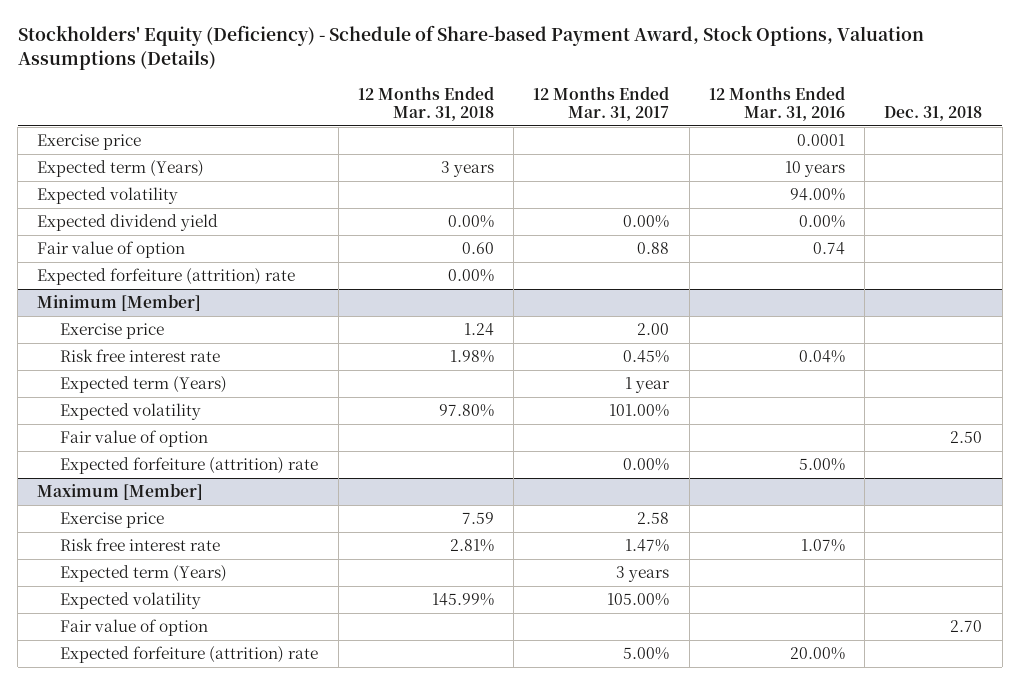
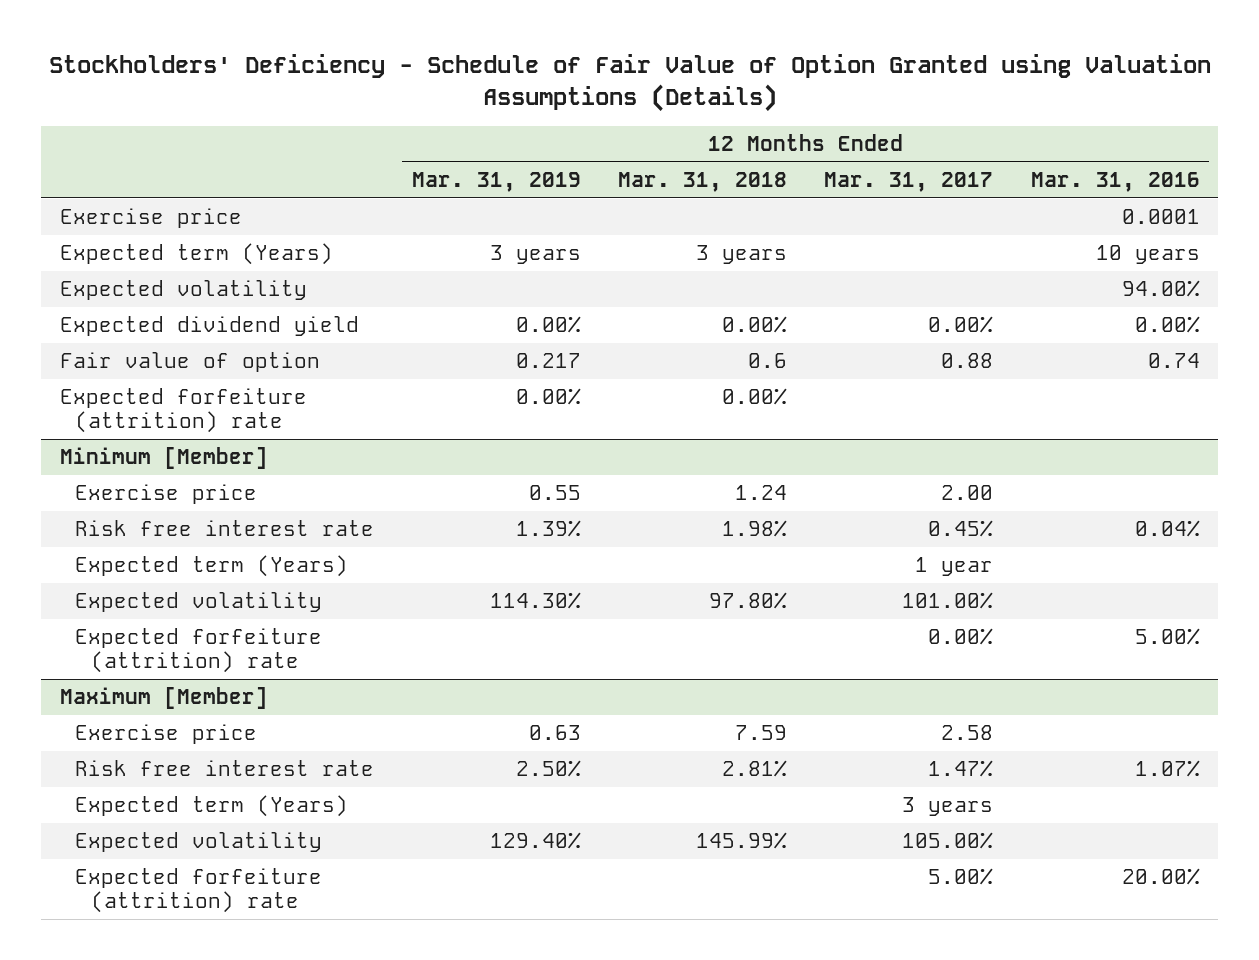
[17,25,924,71] Stockholders' Equity (Deficiency) - Schedule of Share-based Payment Award, Stock Options, Valuation Assumptions (Details) -> [48,54,1211,113] Stockholders' Deficiency - Schedule of Fair Value of Option Granted using Valuation Assumptions (Details)
[884,105,983,121] Dec. 31, 2018 -> none
none -> [411,172,581,193] Mar. 31, 2019
[461,242,494,255] 0.60 -> [747,353,787,369] 0.6
[60,430,209,448] Fair value of option -> none
[60,619,209,637] Fair value of option -> none

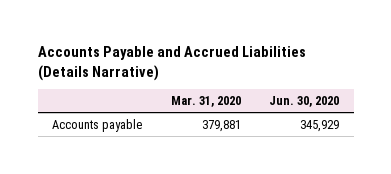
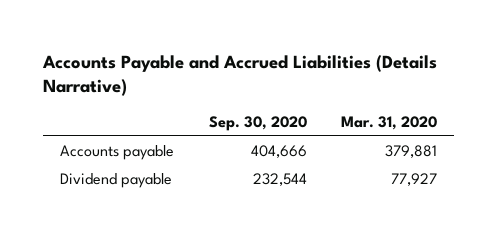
[269,96,340,108] Jun. 30, 2020 -> none
none -> [208,116,307,132] Sep. 30, 2020
none -> [60,173,173,189] Dividend payable

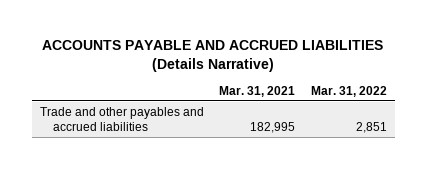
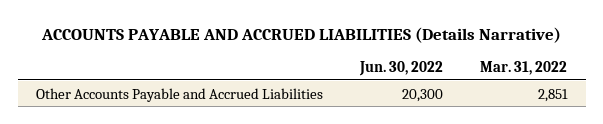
[219,86,296,98] Mar. 31, 2021 -> none
none -> [359,61,444,77] Jun. 30, 2022
[39,107,204,131] Trade and other payables and accrued liabilities -> [36,87,324,102] Other Accounts Payable and Accrued Liabilities

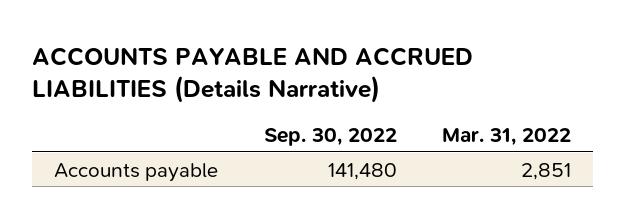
[359,61,444,77] Jun. 30, 2022 -> none
none -> [263,128,397,147] Sep. 30, 2022
[36,87,324,102] Other Accounts Payable and Accrued Liabilities -> [54,162,219,182] Accounts payable

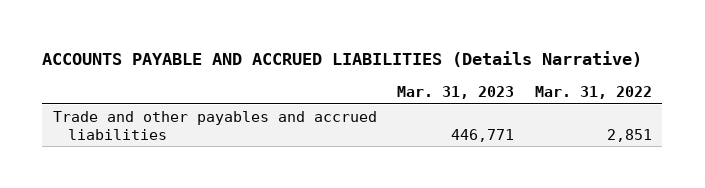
[263,128,397,147] Sep. 30, 2022 -> none
none -> [397,86,515,100] Mar. 31, 2023
[54,162,219,182] Accounts payable -> [52,111,377,140] Trade and other payables and accrued liabilities

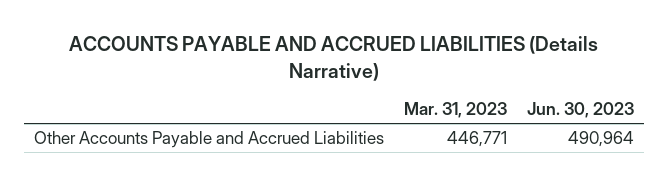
[535,86,653,100] Mar. 31, 2022 -> none
none -> [526,102,634,119] Jun. 30, 2023
[52,111,377,140] Trade and other payables and accrued liabilities -> [34,131,385,149] Other Accounts Payable and Accrued Liabilities

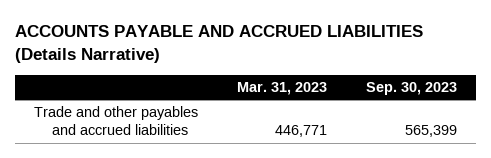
[526,102,634,119] Jun. 30, 2023 -> none
none -> [365,81,457,95] Sep. 30, 2023
[34,131,385,149] Other Accounts Payable and Accrued Liabilities -> [34,106,199,136] Trade and other payables and accrued liabilities

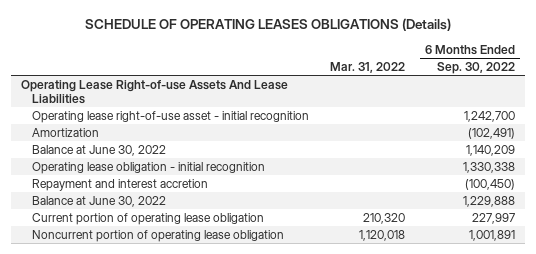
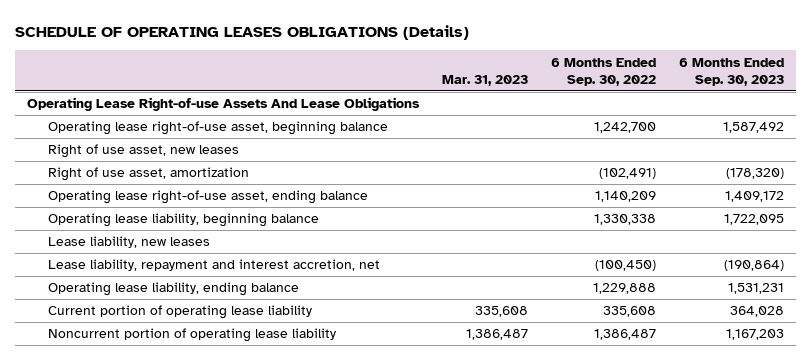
[329,62,405,74] Mar. 31, 2022 -> none
none -> [442,74,529,86] Mar. 31, 2023
none -> [679,57,785,86] 6 Months Ended Sep. 30, 2023
[21,79,289,104] Operating Lease Right-of-use Assets And Lease Liabilities -> [27,97,421,112] Operating Lease Right-of-use Assets And Lease Obligations
[32,110,310,123] Operating lease right-of-use asset - initial recognition -> [47,121,388,136] Operating lease right-of-use asset, beginning balance
none -> [47,144,239,159] Right of use asset, new leases
[32,127,100,137] Amortization -> [47,167,249,182] Right of use asset, amortization
[32,144,167,156] Balance at June 30, 2022 -> [47,190,368,205] Operating lease right-of-use asset, ending balance
[32,161,266,174] Operating lease obligation - initial recognition -> [47,213,319,228] Operating lease liability, beginning balance
none -> [47,236,210,249] Lease liability, new leases
[32,178,209,191] Repayment and interest accretion -> [47,259,380,272] Lease liability, repayment and interest accretion, net
[32,195,167,207] Balance at June 30, 2022 -> [47,282,299,297] Operating lease liability, ending balance
[32,212,265,225] Current portion of operating lease obligation -> [47,305,312,320] Current portion of operating lease liability
[471,212,515,224] 227,997 -> [603,306,657,318] 335,608
[32,229,285,242] Noncurrent portion of operating lease obligation -> [47,328,336,343] Noncurrent portion of operating lease liability
[468,229,515,241] 1,001,891 -> [594,329,657,341] 1,386,487

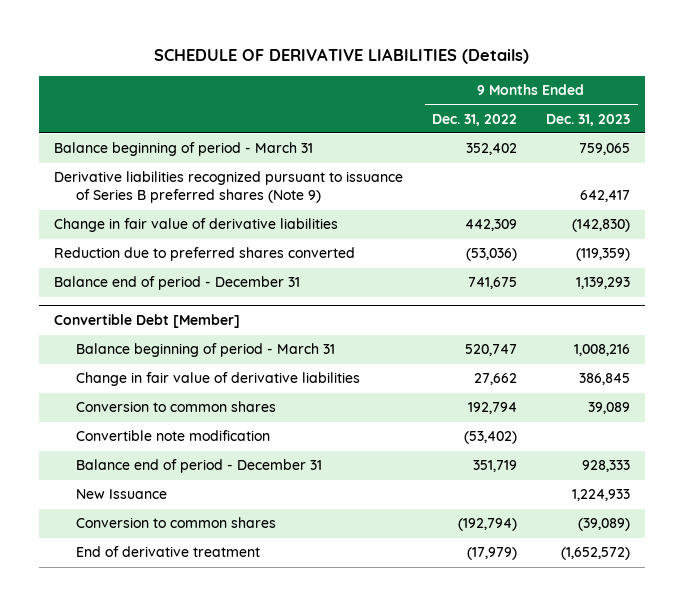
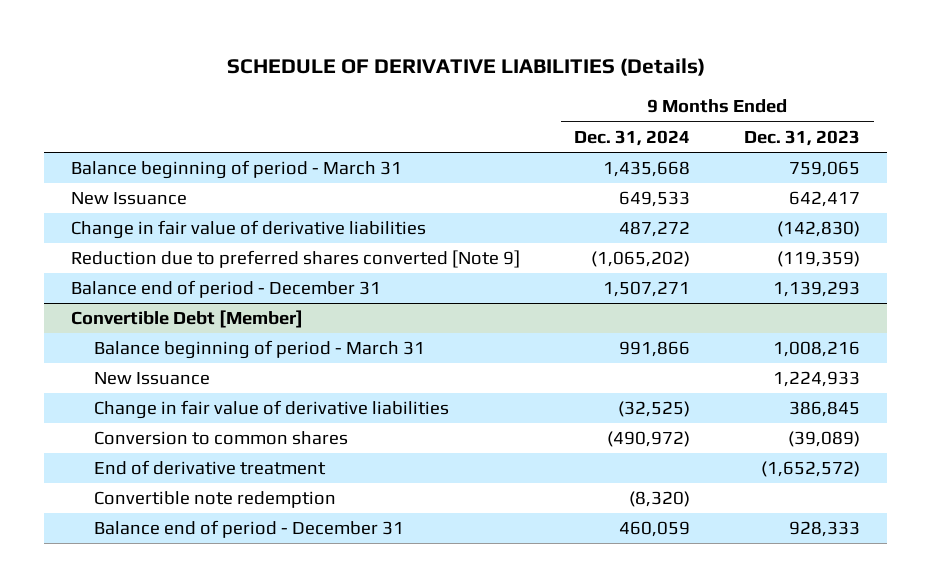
[432,113,518,126] Dec. 31, 2022 -> none
none -> [574,129,691,146] Dec. 31, 2024
[53,171,403,204] Derivative liabilities recognized pursuant to issuance of Series B preferred shares (Note 9) -> [71,192,188,206] New Issuance
[53,247,355,262] Reduction due to preferred shares converted -> [71,250,521,269] Reduction due to preferred shares converted [Note 9]
[75,401,276,413] Conversion to common shares -> none
[75,430,270,442] Convertible note modification -> none
[75,372,360,387] Change in fair value of derivative liabilities -> [94,400,450,420] Change in fair value of derivative liabilities
none -> [94,491,337,509] Convertible note redemption
[75,459,322,474] Balance end of period - December 31 -> [94,520,405,539] Balance end of period - December 31

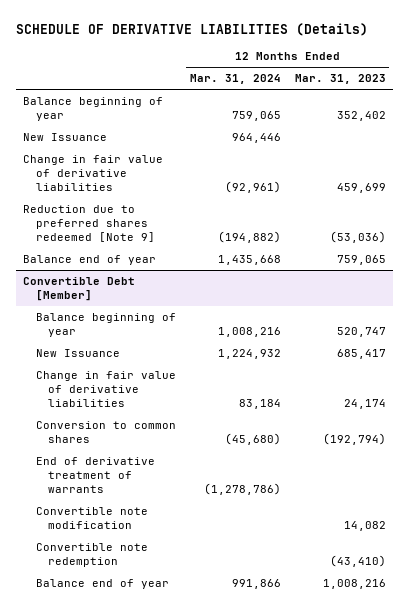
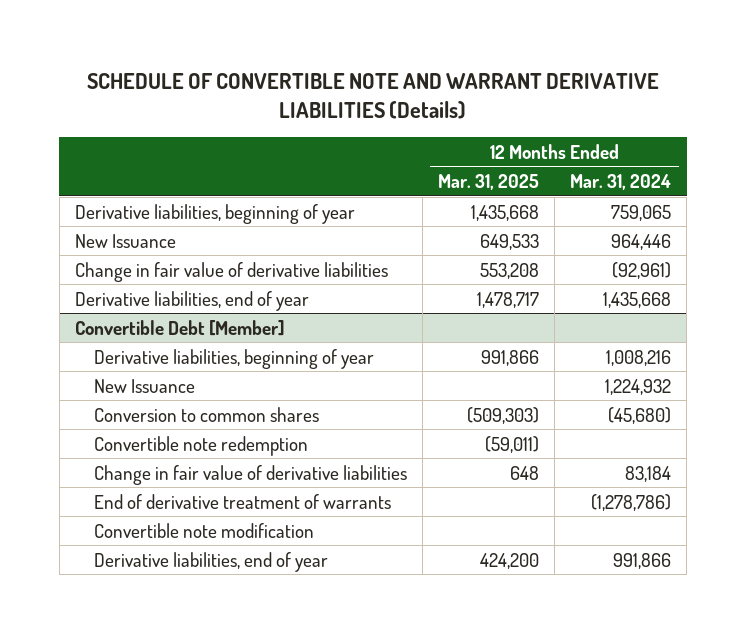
[16,22,369,36] SCHEDULE OF DERIVATIVE LIABILITIES (Details) -> [87,72,660,120] SCHEDULE OF CONVERTIBLE NOTE AND WARRANT DERIVATIVE LIABILITIES (Details)
[294,74,386,85] Mar. 31, 2023 -> none
none -> [438,174,540,191] Mar. 31, 2025
[23,97,164,122] Balance beginning of year -> [74,203,355,224] Derivative liabilities, beginning of year
[23,205,155,243] Reduction due to preferred shares redeemed [Note 9] -> none
[23,255,157,266] Balance end of year -> [74,290,309,311] Derivative liabilities, end of year
[35,313,176,338] Balance beginning of year -> [94,348,375,369] Derivative liabilities, beginning of year
[35,543,148,568] Convertible note redemption -> [94,435,309,456] Convertible note redemption
[35,371,176,408] Change in fair value of derivative liabilities -> [94,464,408,485] Change in fair value of derivative liabilities
[35,579,169,590] Balance end of year -> [94,551,329,572] Derivative liabilities, end of year

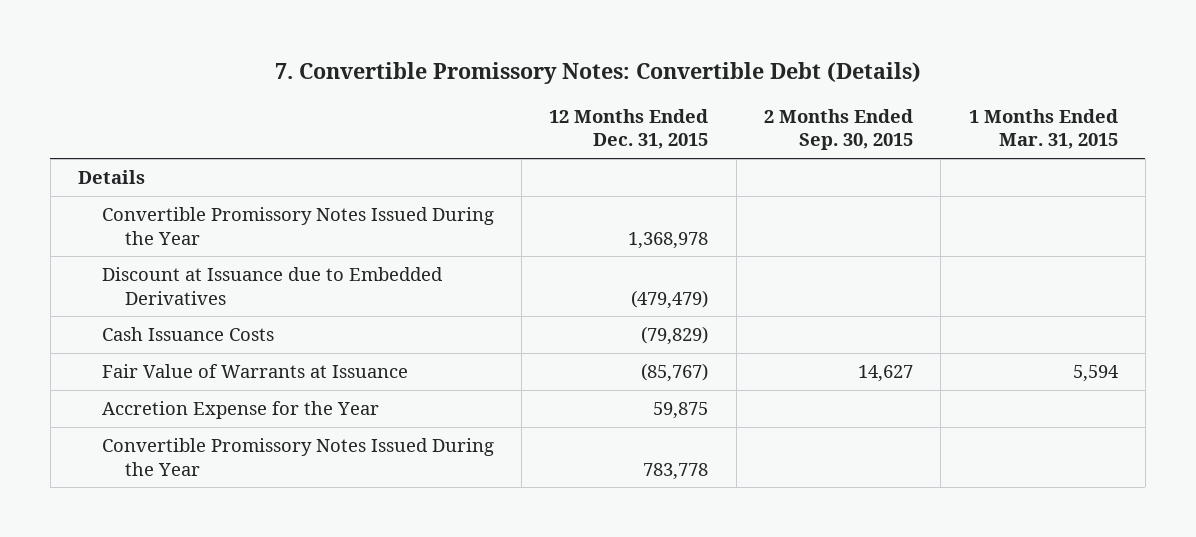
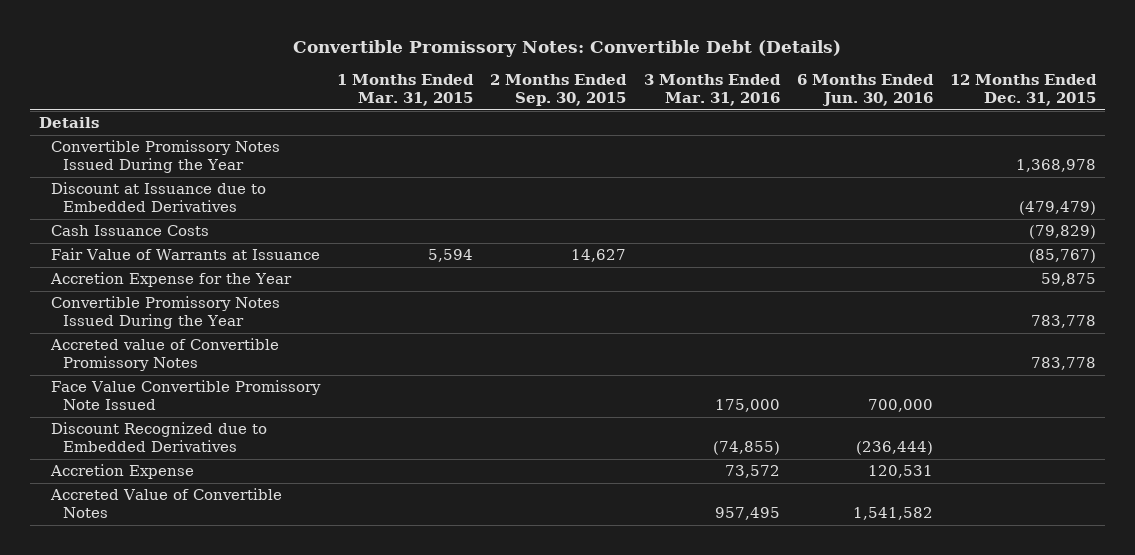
[274,62,921,85] 7. Convertible Promissory Notes: Convertible Debt (Details) -> [293,40,842,58] Convertible Promissory Notes: Convertible Debt (Details)
none -> [643,74,781,106] 3 Months Ended Mar. 31, 2016
none -> [796,74,934,106] 6 Months Ended Jun. 30, 2016
none -> [50,338,280,372] Accreted value of Convertible Promissory Notes
none -> [51,380,322,411] Face Value Convertible Promissory Note Issued
none -> [51,422,268,453] Discount Recognized due to Embedded Derivatives
none -> [50,464,195,480] Accretion Expense
none -> [50,488,283,519] Accreted Value of Convertible Notes

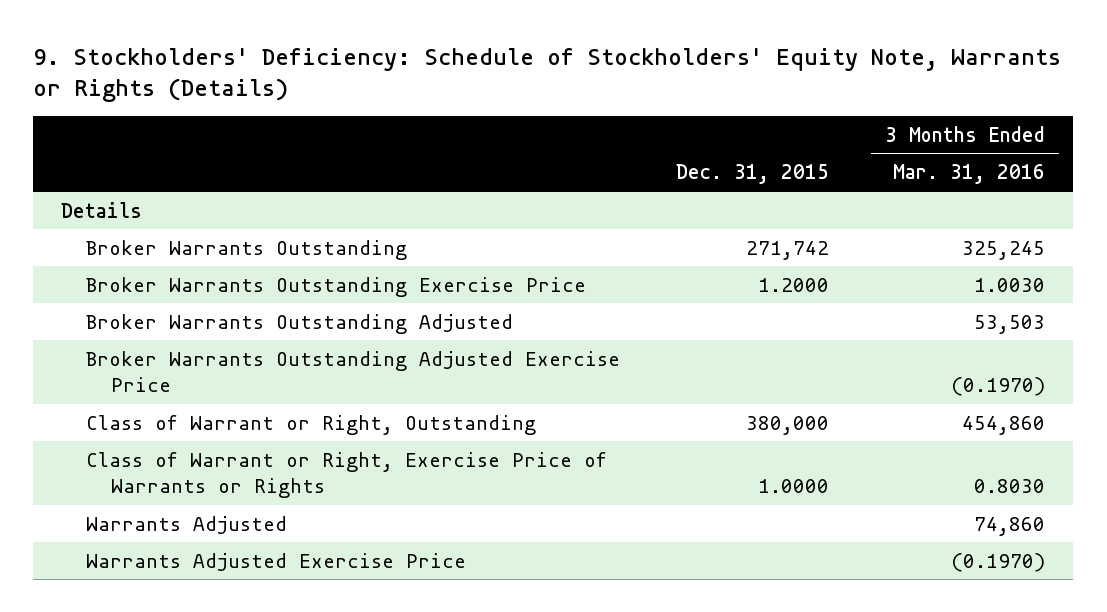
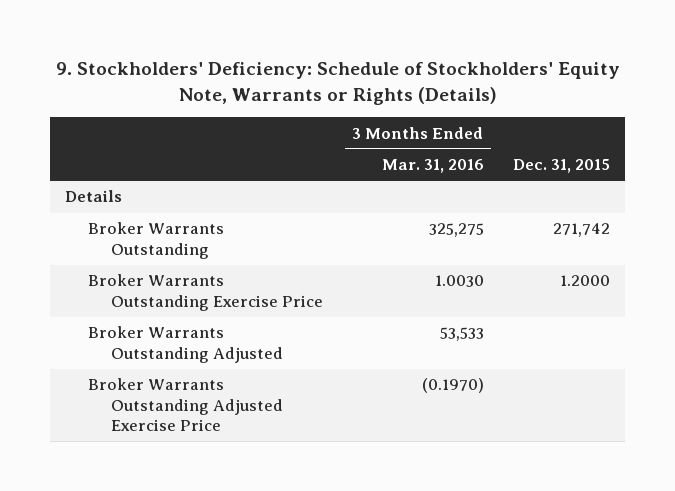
[962,240,1046,260] 325,245 -> [428,223,484,238] 325,275
[974,314,1046,334] 53,503 -> [439,327,484,342] 53,533
[86,414,537,435] Class of Warrant or Right, Outstanding -> none
[86,451,608,498] Class of Warrant or Right, Exercise Price of Warrants or Rights -> none
[86,515,288,534] Warrants Adjusted -> none
[86,552,467,571] Warrants Adjusted Exercise Price -> none

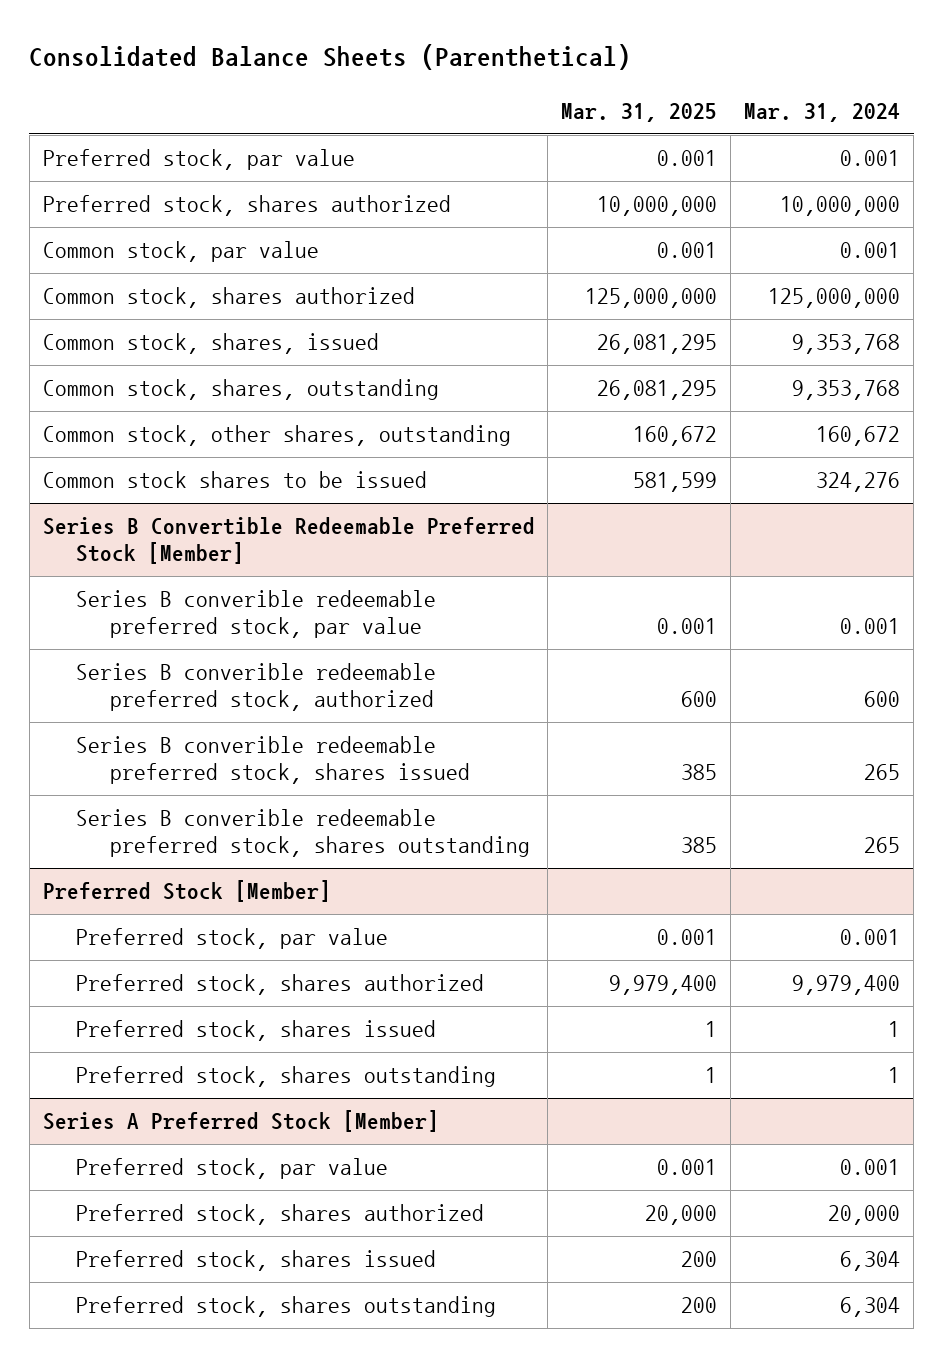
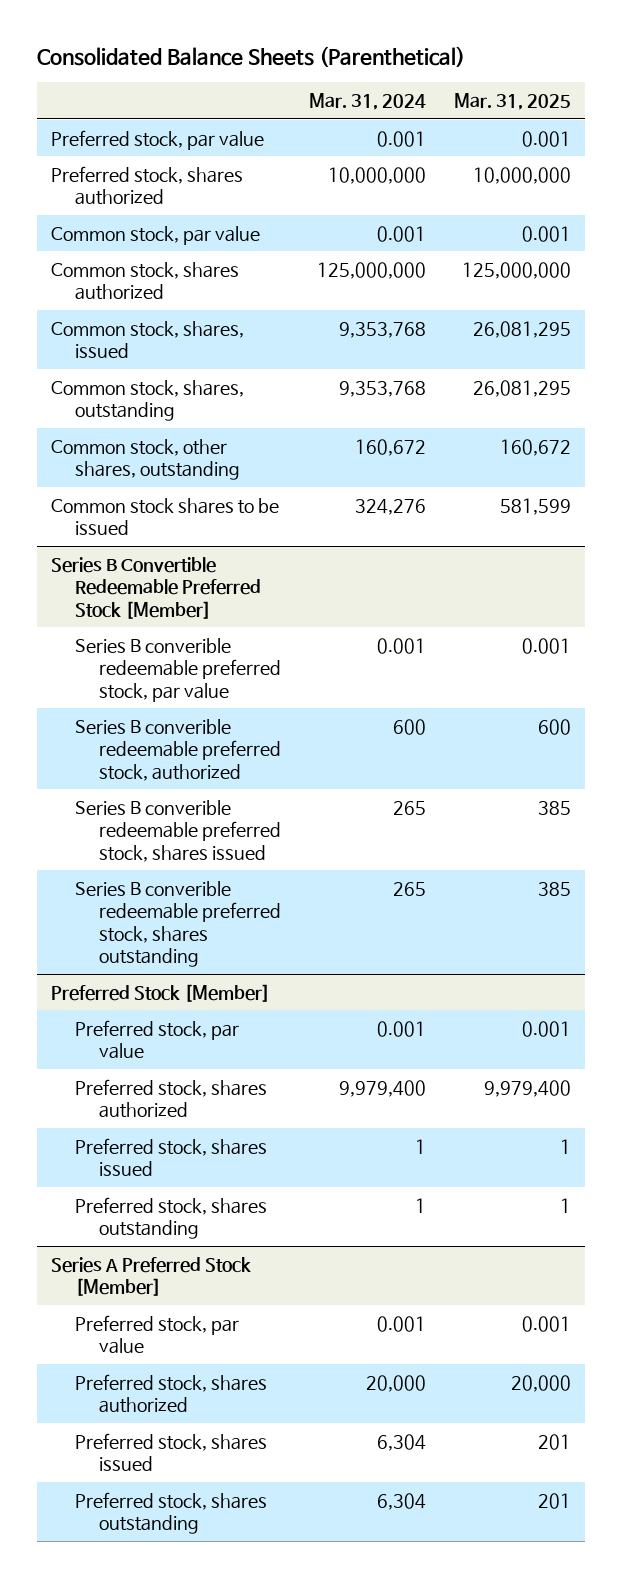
[681,1251,718,1268] 200 -> [538,1433,572,1450] 201
[681,1297,718,1314] 200 -> [538,1492,572,1509] 201

